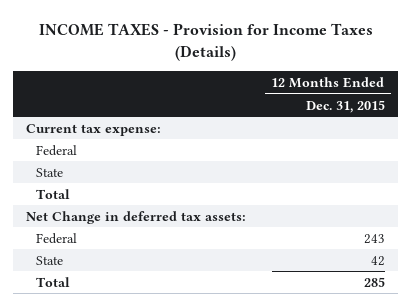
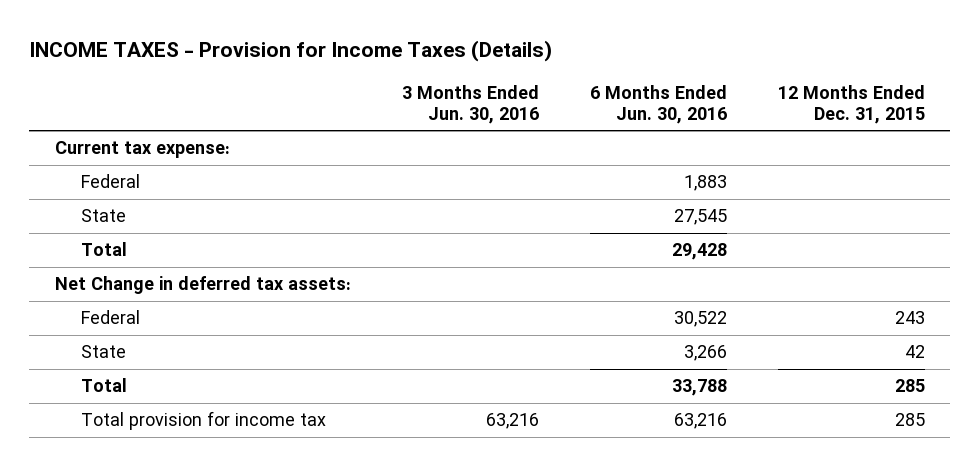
none -> [401,84,539,124] 3 Months Ended Jun. 30, 2016
none -> [589,84,727,124] 6 Months Ended Jun. 30, 2016
none -> [80,411,326,431] Total provision for income tax

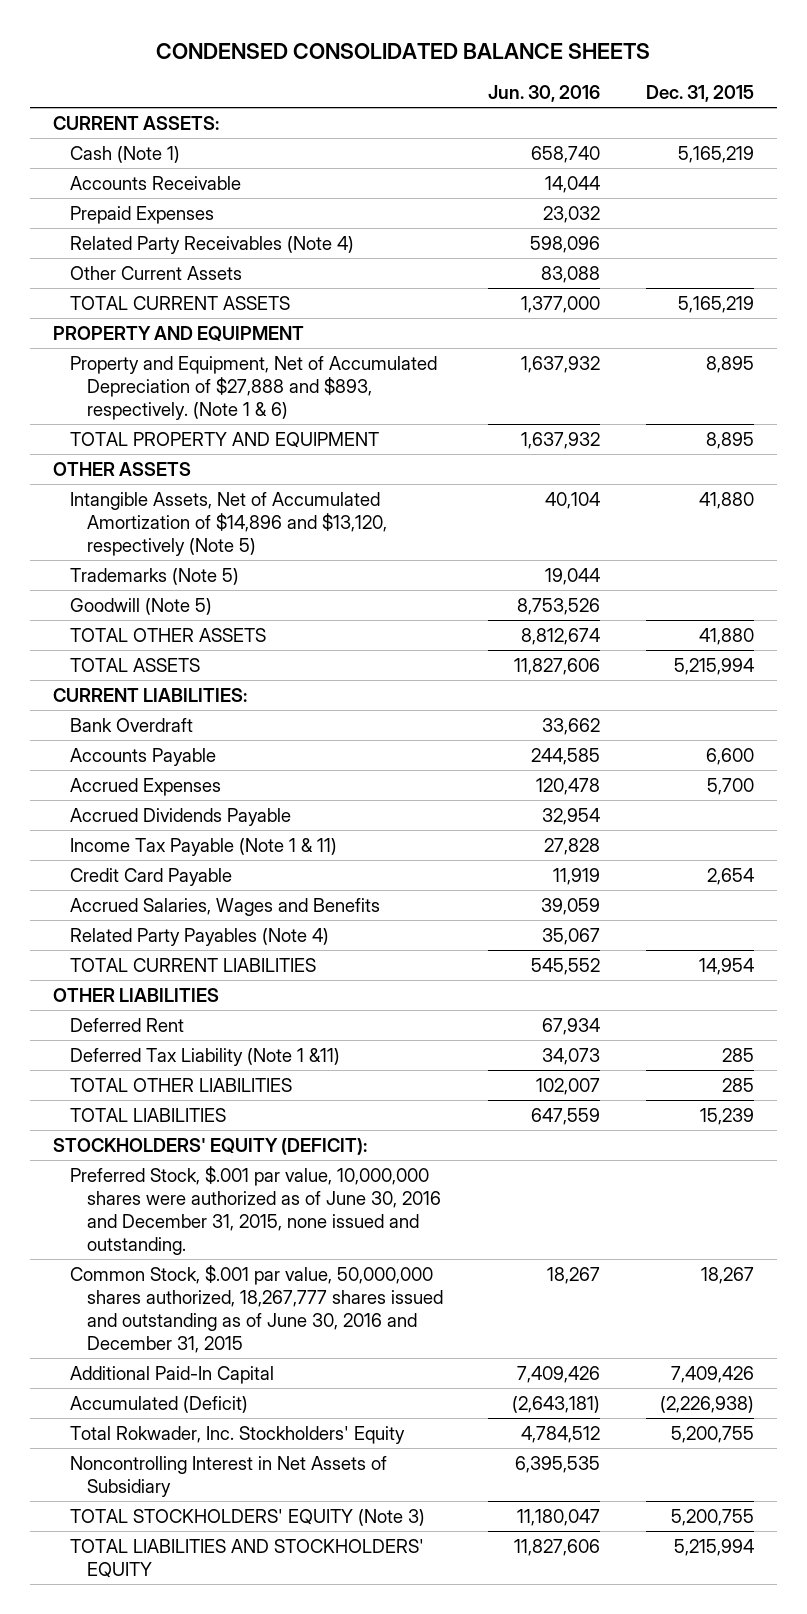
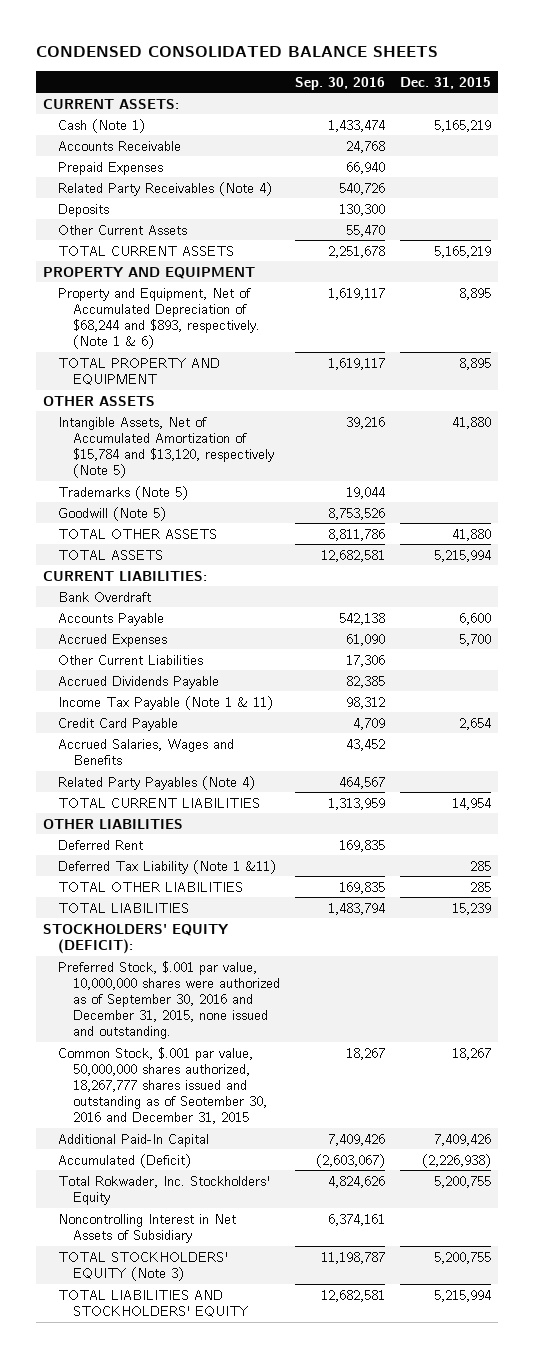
[488,85,601,103] Jun. 30, 2016 -> none
none -> [295,76,386,90] Sep. 30, 2016
none -> [58,203,110,217] Deposits
[69,355,437,420] Property and Equipment, Net of Accumulated Depreciation of $27,888 and $893, respectively. (Note 1 & 6) -> [58,287,261,350] Property and Equipment, Net of Accumulated Depreciation of $68,244 and $893, respectively. (Note 1 & 6)
[69,491,387,556] Intangible Assets, Net of Accumulated Amortization of $14,896 and $13,120, respectively (Note 5) -> [58,416,275,479] Intangible Assets, Net of Accumulated Amortization of $15,784 and $13,120, respectively (Note 5)
none -> [58,654,204,665] Other Current Liabilities
[69,1165,441,1255] Preferred Stock, $.001 par value, 10,000,000 shares were authorized as of June 30, 2016 and December 31, 2015, none issued and outstanding. -> [58,960,281,1040] Preferred Stock, $.001 par value, 10,000,000 shares were authorized as of September 30, 2016 and December 31, 2015, none issued and outstanding.
[69,1264,443,1353] Common Stock, $.001 par value, 50,000,000 shares authorized, 18,267,777 shares issued and outstanding as of June 30, 2016 and December 31, 2015 -> [58,1046,268,1125] Common Stock, $.001 par value, 50,000,000 shares authorized, 18,267,777 shares issued and outstanding as of Seotember 30, 2016 and December 31, 2015

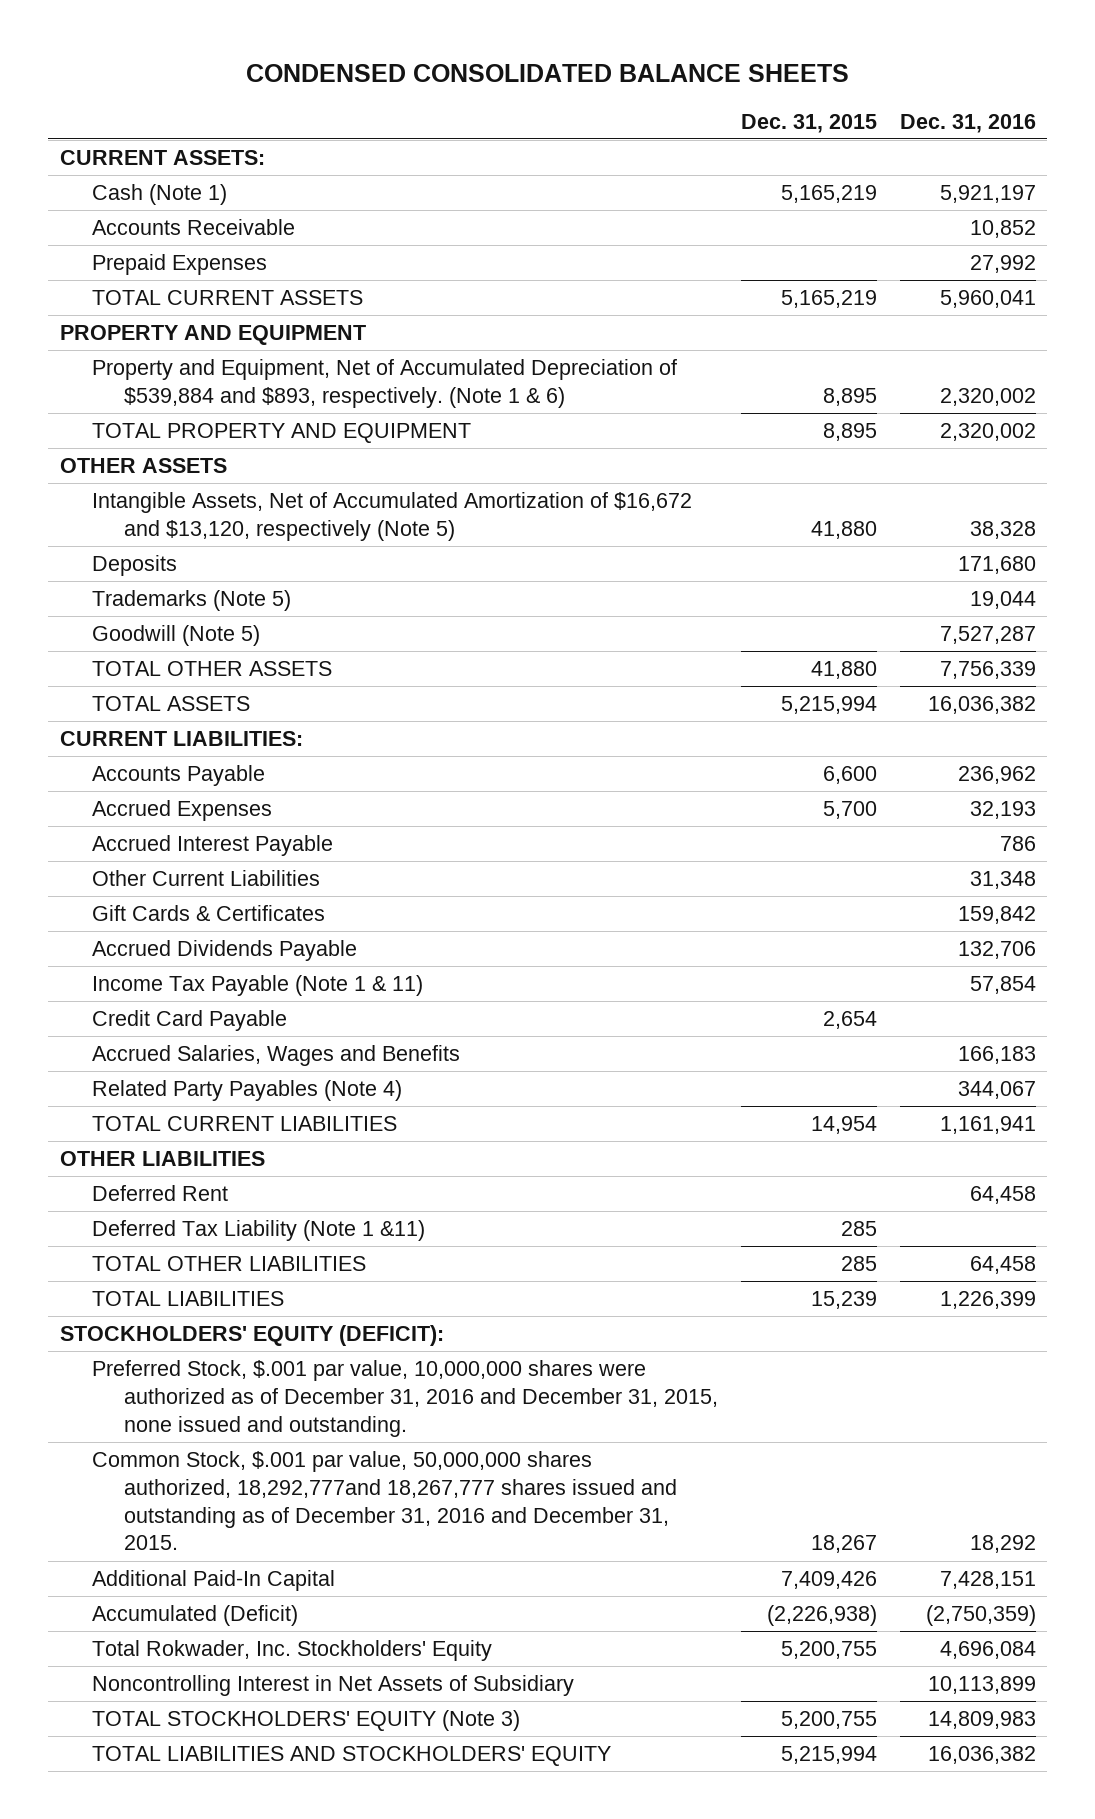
[295,76,386,90] Sep. 30, 2016 -> none
none -> [899,113,1036,133] Dec. 31, 2016
[58,181,273,196] Related Party Receivables (Note 4) -> none
[58,224,188,235] Other Current Assets -> none
[58,287,261,350] Property and Equipment, Net of Accumulated Depreciation of $68,244 and $893, respectively. (Note 1 & 6) -> [91,359,677,408] Property and Equipment, Net of Accumulated Depreciation of $539,884 and $893, respectively. (Note 1 & 6)
[58,416,275,479] Intangible Assets, Net of Accumulated Amortization of $15,784 and $13,120, respectively (Note 5) -> [91,492,692,541] Intangible Assets, Net of Accumulated Amortization of $16,672 and $13,120, respectively (Note 5)
[58,203,110,217] Deposits -> [91,555,177,577] Deposits
[58,591,152,602] Bank Overdraft -> none
none -> [91,835,333,857] Accrued Interest Payable
none -> [91,905,325,922] Gift Cards & Certificates
[58,960,281,1040] Preferred Stock, $.001 par value, 10,000,000 shares were authorized as of September 30, 2016 and December 31, 2015, none issued and outstanding. -> [91,1360,718,1437] Preferred Stock, $.001 par value, 10,000,000 shares were authorized as of December 31, 2016 and December 31, 2015, none issued and outstanding.
[58,1046,268,1125] Common Stock, $.001 par value, 50,000,000 shares authorized, 18,267,777 shares issued and outstanding as of Seotember 30, 2016 and December 31, 2015 -> [91,1451,677,1551] Common Stock, $.001 par value, 50,000,000 shares authorized, 18,292,777and 18,267,777 shares issued and outstanding as of December 31, 2016 and December 31, 2015.

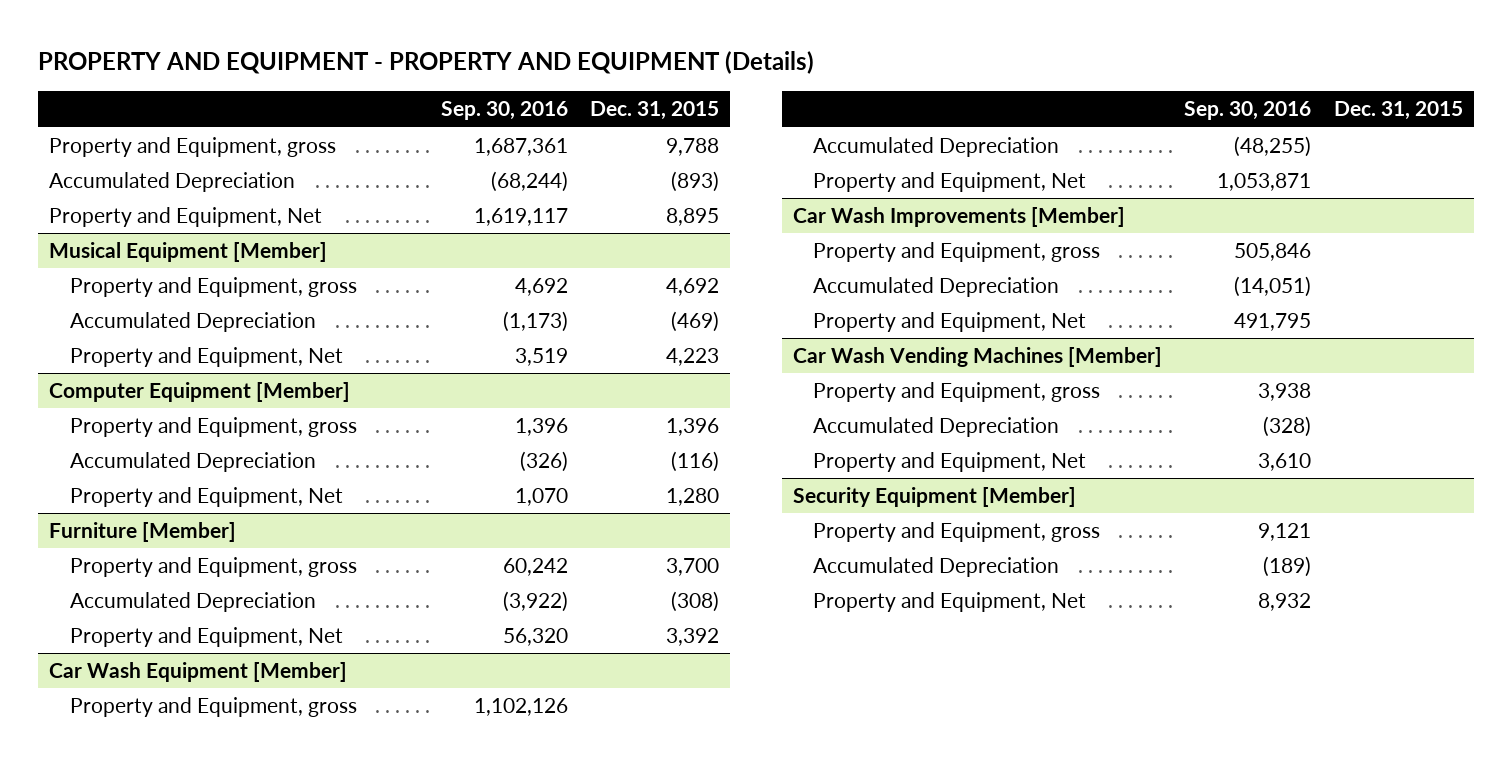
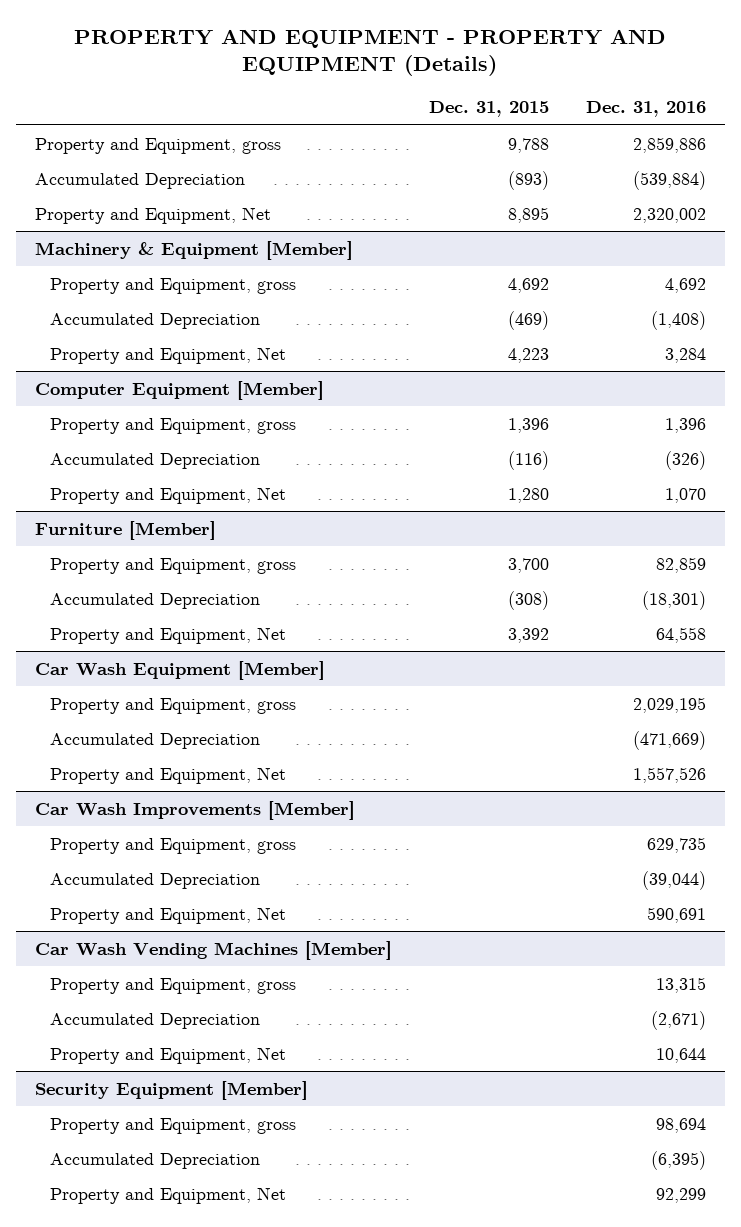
[440,101,568,121] Sep. 30, 2016 -> none
none -> [586,101,707,118] Dec. 31, 2016
[49,242,328,263] Musical Equipment [Member] -> [34,240,353,260] Machinery & Equipment [Member]

